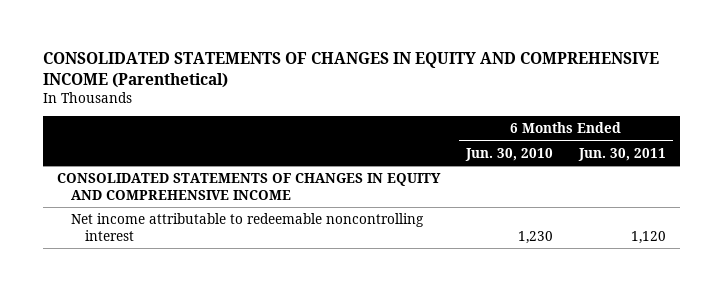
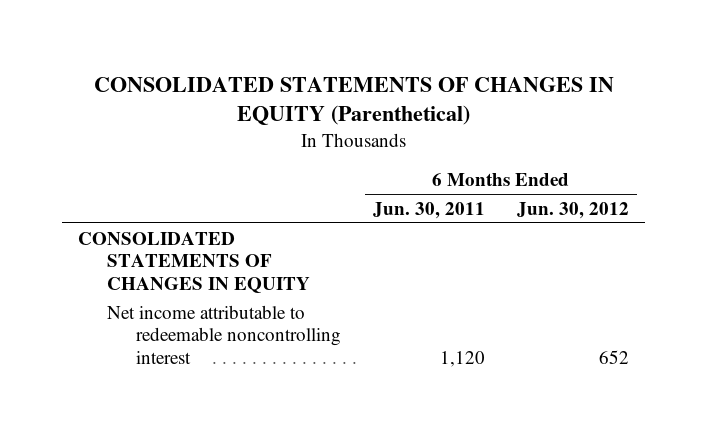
[43,52,660,88] CONSOLIDATED STATEMENTS OF CHANGES IN EQUITY AND COMPREHENSIVE INCOME (Parenthetical) -> [93,76,614,126] CONSOLIDATED STATEMENTS OF CHANGES IN EQUITY (Parenthetical)
[464,147,553,161] Jun. 30, 2010 -> none
none -> [517,201,630,219] Jun. 30, 2012
[56,173,441,200] CONSOLIDATED STATEMENTS OF CHANGES IN EQUITY AND COMPREHENSIVE INCOME -> [78,231,311,294] CONSOLIDATED STATEMENTS OF CHANGES IN EQUITY

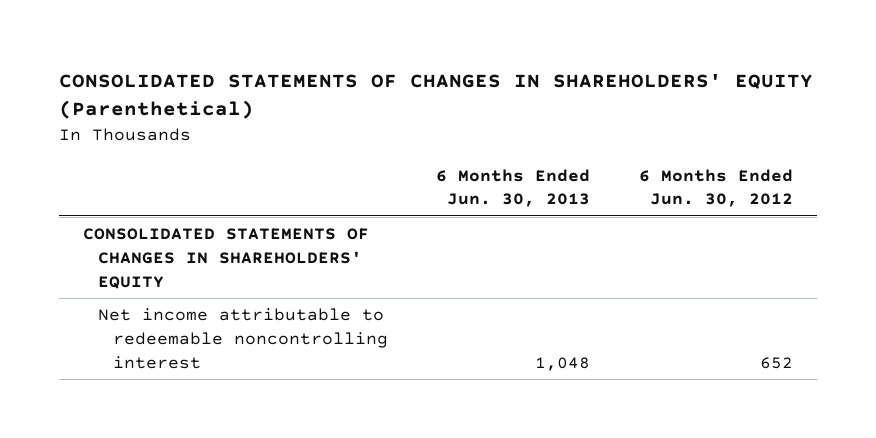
[93,76,614,126] CONSOLIDATED STATEMENTS OF CHANGES IN EQUITY (Parenthetical) -> [58,74,813,120] CONSOLIDATED STATEMENTS OF CHANGES IN SHAREHOLDERS' EQUITY (Parenthetical)
[373,201,486,219] Jun. 30, 2011 -> none
none -> [436,168,591,208] 6 Months Ended Jun. 30, 2013
[78,231,311,294] CONSOLIDATED STATEMENTS OF CHANGES IN EQUITY -> [83,228,370,289] CONSOLIDATED STATEMENTS OF CHANGES IN SHAREHOLDERS' EQUITY

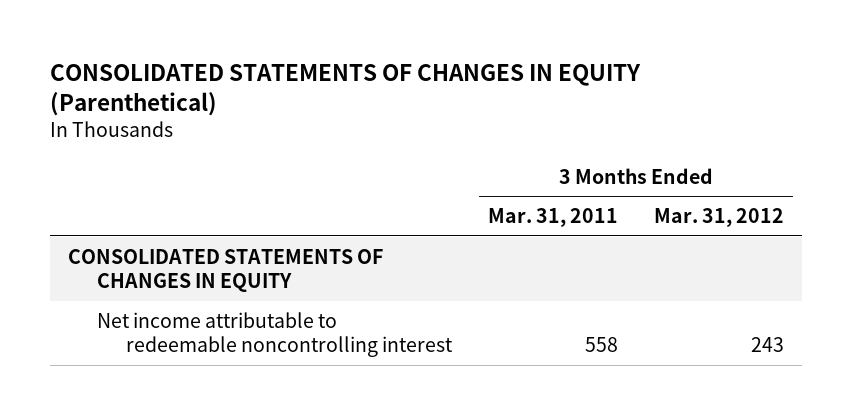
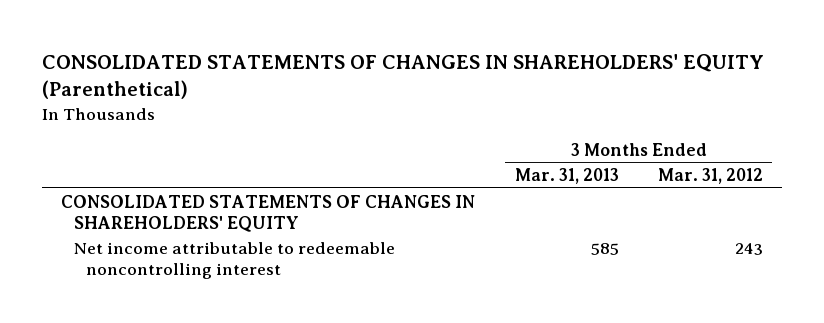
[50,63,642,116] CONSOLIDATED STATEMENTS OF CHANGES IN EQUITY (Parenthetical) -> [41,54,764,100] CONSOLIDATED STATEMENTS OF CHANGES IN SHAREHOLDERS' EQUITY (Parenthetical)
[488,208,619,228] Mar. 31, 2011 -> none
none -> [514,167,619,184] Mar. 31, 2013
[68,248,384,293] CONSOLIDATED STATEMENTS OF CHANGES IN EQUITY -> [61,194,476,232] CONSOLIDATED STATEMENTS OF CHANGES IN SHAREHOLDERS' EQUITY

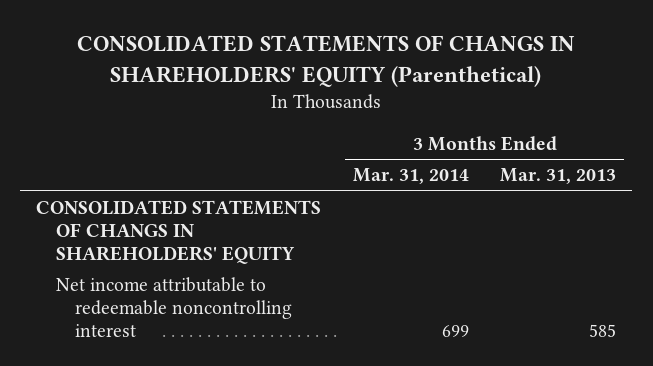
[41,54,764,100] CONSOLIDATED STATEMENTS OF CHANGES IN SHAREHOLDERS' EQUITY (Parenthetical) -> [77,35,576,87] CONSOLIDATED STATEMENTS OF CHANGS IN SHAREHOLDERS' EQUITY (Parenthetical)
[657,167,763,184] Mar. 31, 2012 -> none
none -> [352,168,469,185] Mar. 31, 2014
[61,194,476,232] CONSOLIDATED STATEMENTS OF CHANGES IN SHAREHOLDERS' EQUITY -> [36,200,322,265] CONSOLIDATED STATEMENTS OF CHANGS IN SHAREHOLDERS' EQUITY

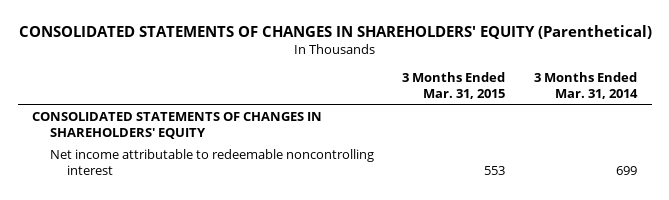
[77,35,576,87] CONSOLIDATED STATEMENTS OF CHANGS IN SHAREHOLDERS' EQUITY (Parenthetical) -> [18,25,652,40] CONSOLIDATED STATEMENTS OF CHANGES IN SHAREHOLDERS' EQUITY (Parenthetical)
[500,168,617,185] Mar. 31, 2013 -> none
none -> [402,72,506,100] 3 Months Ended Mar. 31, 2015
[36,200,322,265] CONSOLIDATED STATEMENTS OF CHANGS IN SHAREHOLDERS' EQUITY -> [31,112,322,140] CONSOLIDATED STATEMENTS OF CHANGES IN SHAREHOLDERS' EQUITY

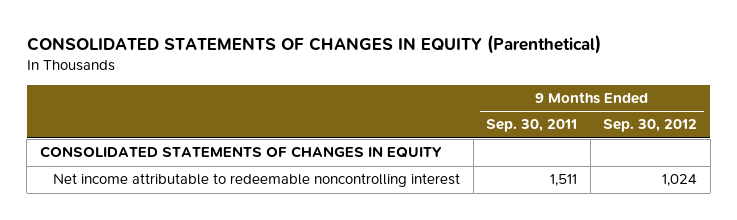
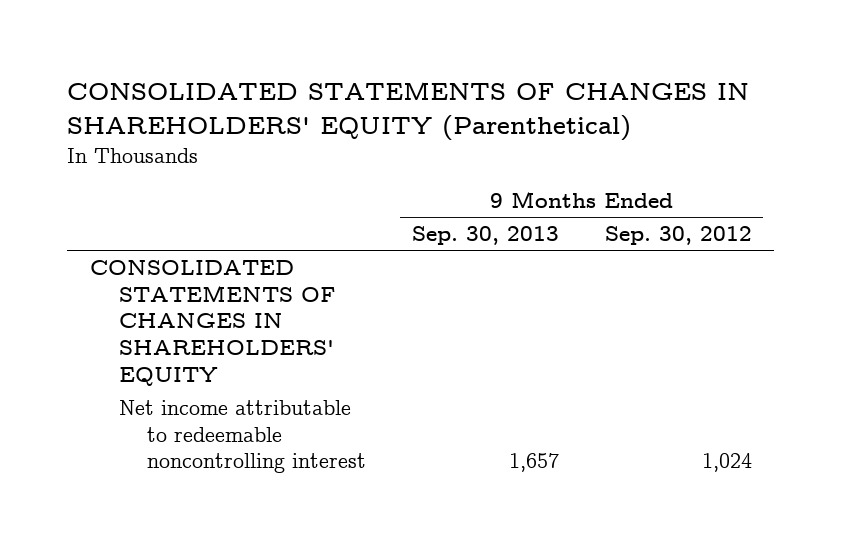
[26,33,601,54] CONSOLIDATED STATEMENTS OF CHANGES IN EQUITY (Parenthetical) -> [67,82,750,141] CONSOLIDATED STATEMENTS OF CHANGES IN SHAREHOLDERS' EQUITY (Parenthetical)
[486,119,578,133] Sep. 30, 2011 -> none
none -> [411,226,559,246] Sep. 30, 2013
[39,146,442,159] CONSOLIDATED STATEMENTS OF CHANGES IN EQUITY -> [89,259,335,386] CONSOLIDATED STATEMENTS OF CHANGES IN SHAREHOLDERS' EQUITY

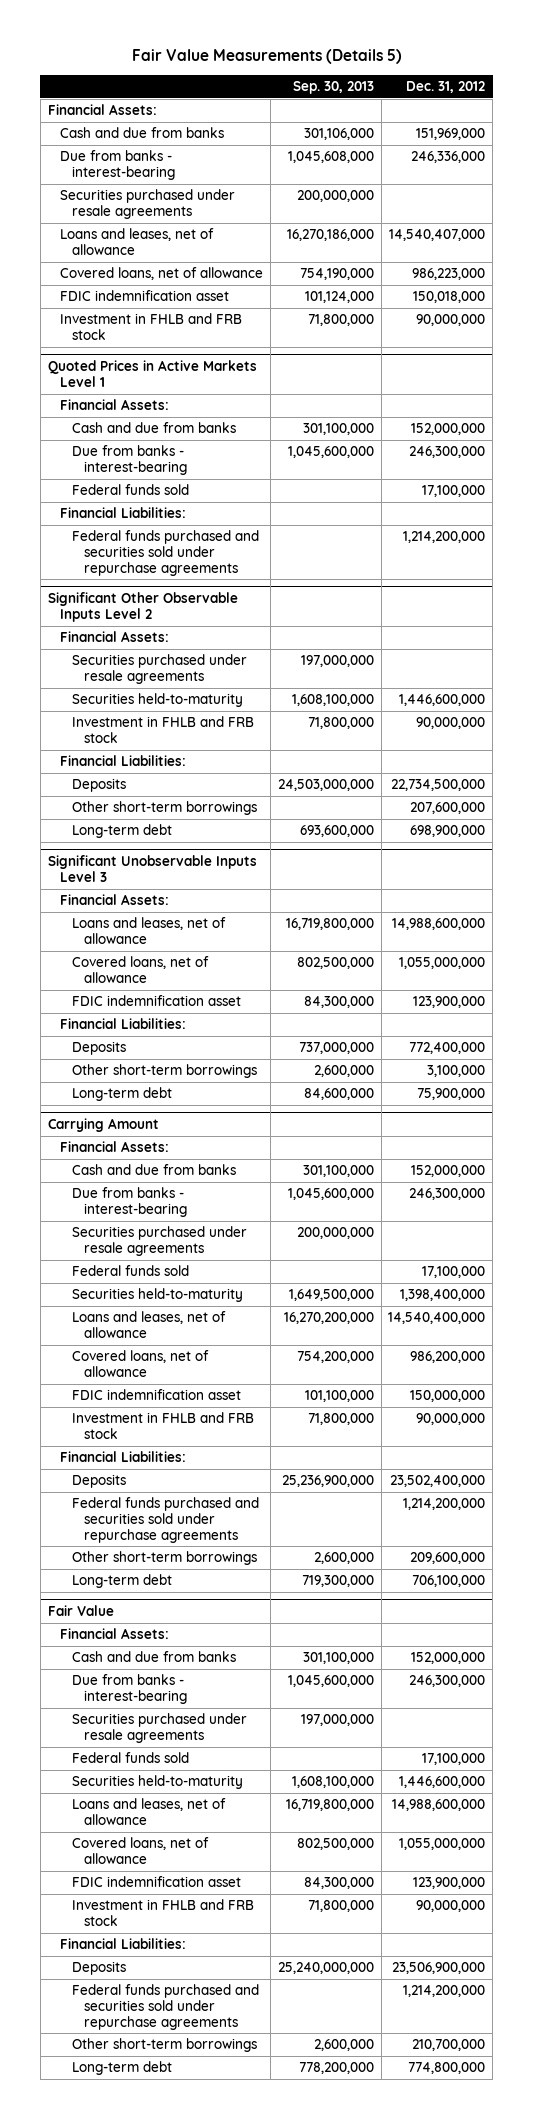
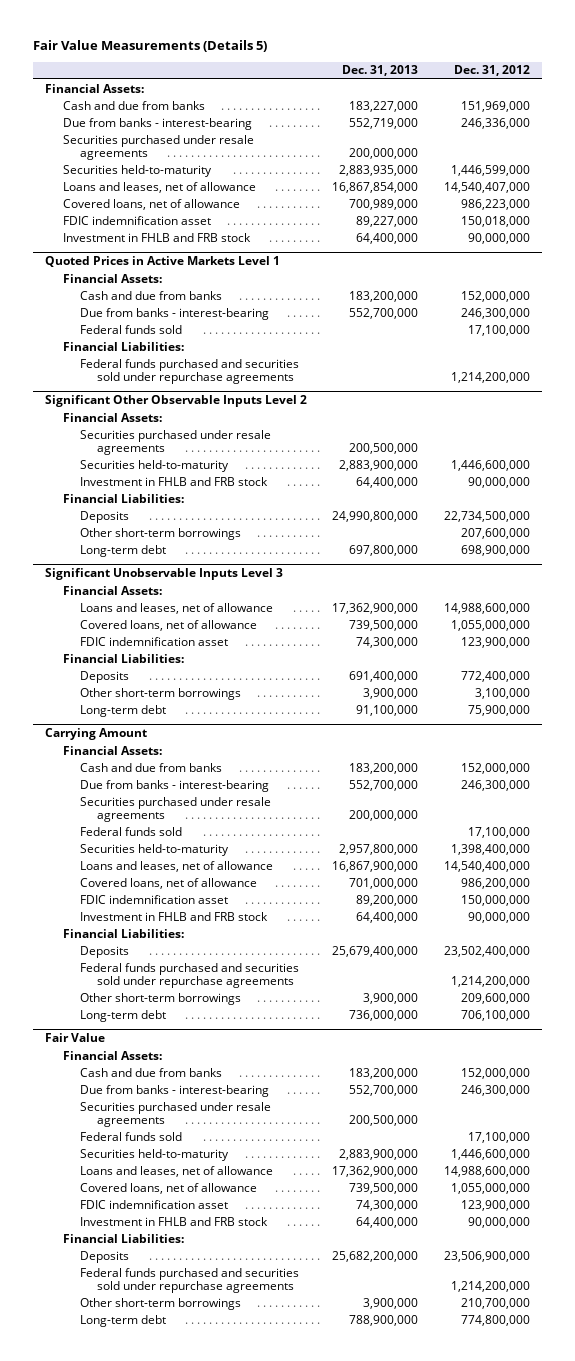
[292,81,374,95] Sep. 30, 2013 -> none
none -> [342,65,419,77] Dec. 31, 2013
none -> [62,164,212,177] Securities held-to-maturity

